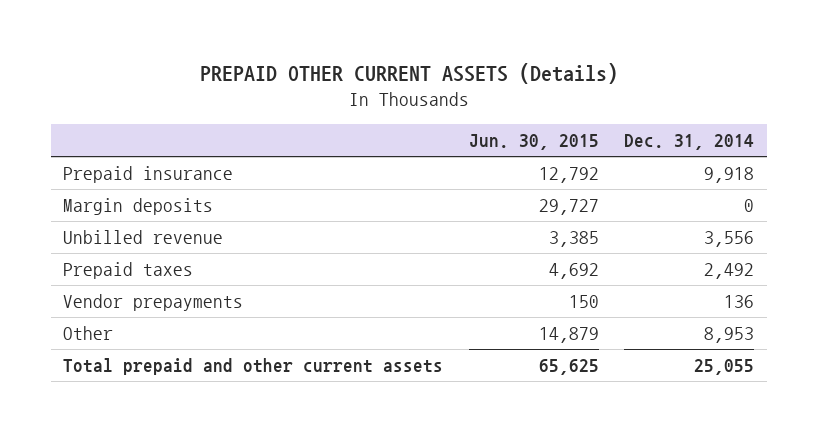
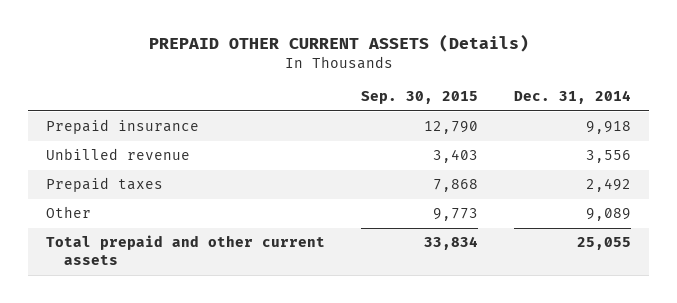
[468,134,599,151] Jun. 30, 2015 -> none
none -> [361,91,479,105] Sep. 30, 2015
[63,198,214,216] Margin deposits -> none
[63,294,244,312] Vendor prepayments -> none
[704,327,755,344] 8,953 -> [586,208,632,222] 9,089

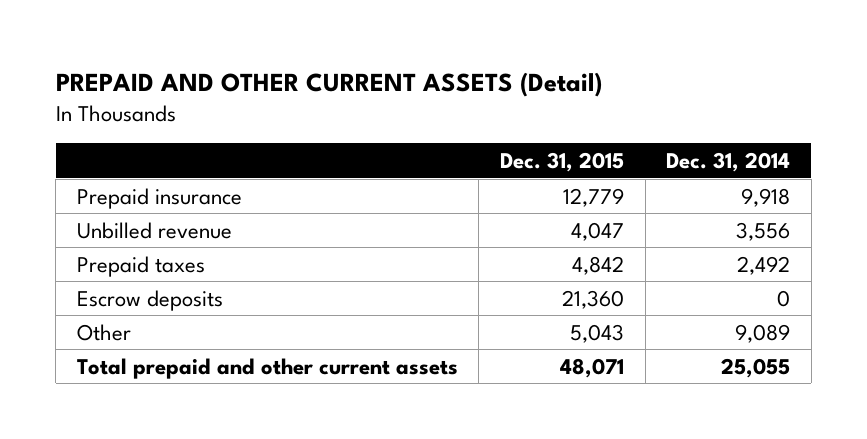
[148,34,529,53] PREPAID OTHER CURRENT ASSETS (Details) -> [55,71,602,97] PREPAID AND OTHER CURRENT ASSETS (Detail)
[361,91,479,105] Sep. 30, 2015 -> none
none -> [499,151,624,172] Dec. 31, 2015
none -> [76,289,223,311] Escrow deposits

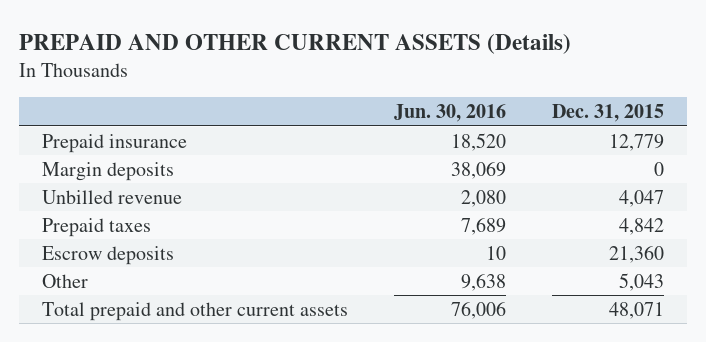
[55,71,602,97] PREPAID AND OTHER CURRENT ASSETS (Detail) -> [19,34,572,55] PREPAID AND OTHER CURRENT ASSETS (Details)
[666,151,791,172] Dec. 31, 2014 -> none
none -> [394,103,507,122] Jun. 30, 2016
none -> [42,161,175,181] Margin deposits

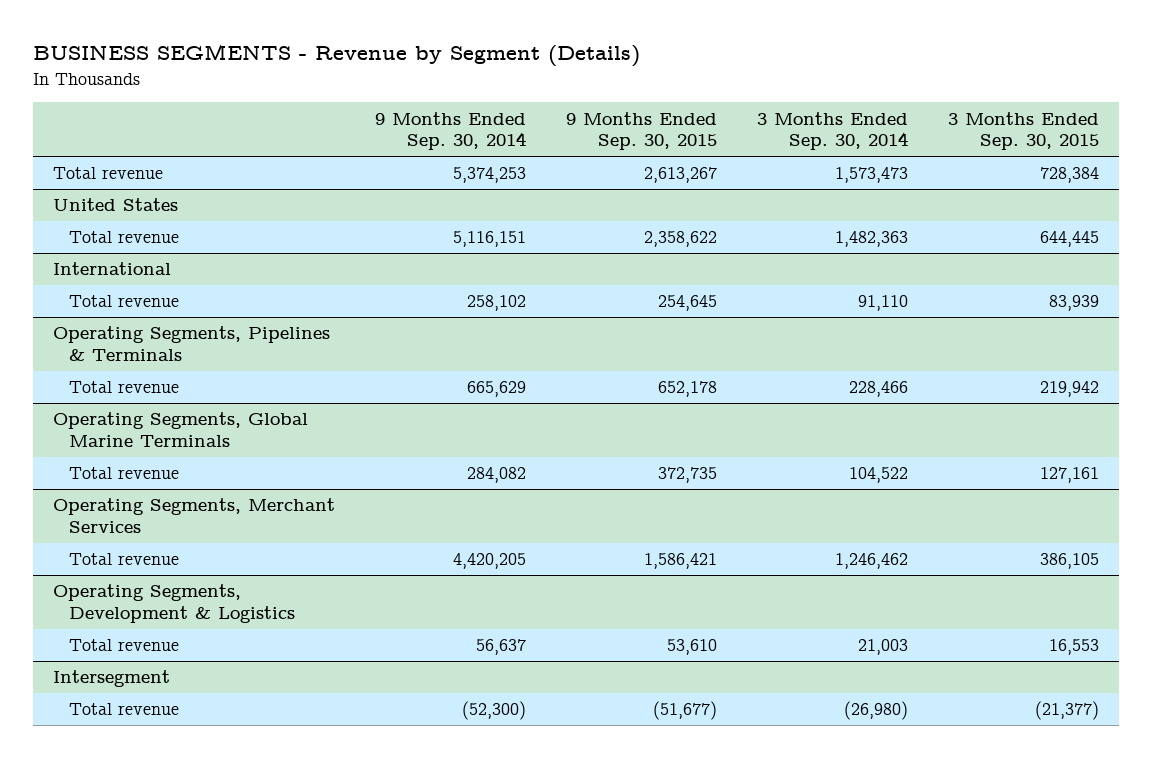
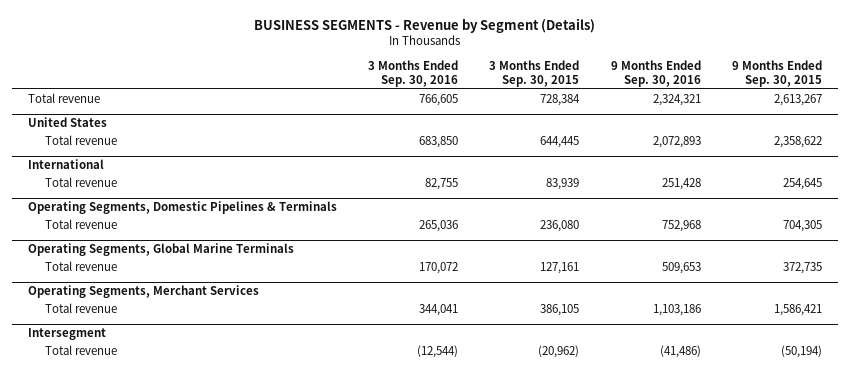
[374,111,526,151] 9 Months Ended Sep. 30, 2014 -> none
[756,111,908,151] 3 Months Ended Sep. 30, 2014 -> none
none -> [368,59,459,88] 3 Months Ended Sep. 30, 2016
none -> [610,59,701,88] 9 Months Ended Sep. 30, 2016
[52,326,330,361] Operating Segments, Pipelines & Terminals -> [27,201,337,215] Operating Segments, Domestic Pipelines & Terminals
[657,381,717,398] 652,178 -> [782,219,822,232] 704,305
[1039,381,1099,398] 219,942 -> [540,219,580,232] 236,080
[52,584,296,623] Operating Segments, Development & Logistics -> none
[69,639,180,652] Total revenue -> none
[652,701,717,721] (51,677) -> [780,344,822,358] (50,194)
[1034,701,1099,721] (21,377) -> [538,344,580,358] (20,962)

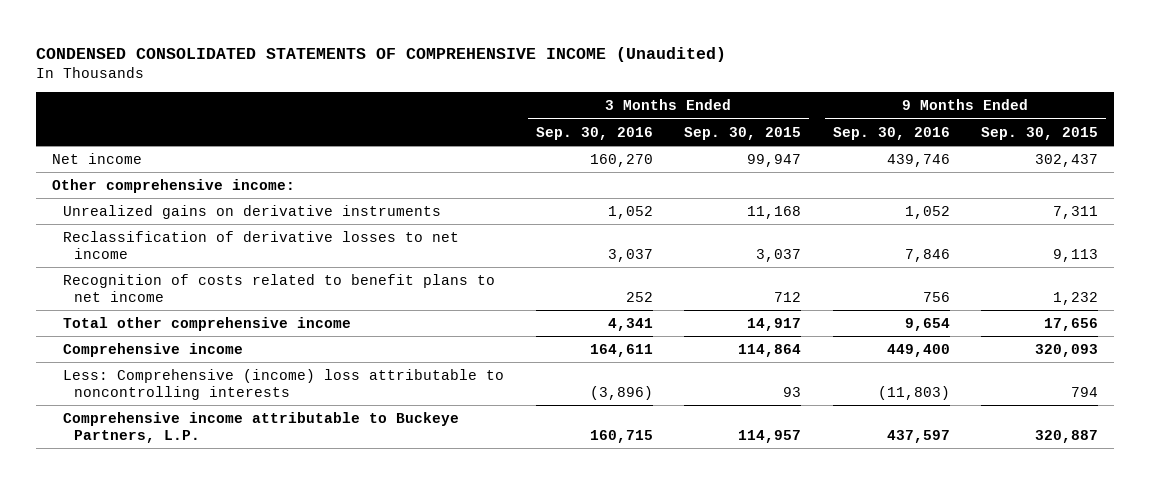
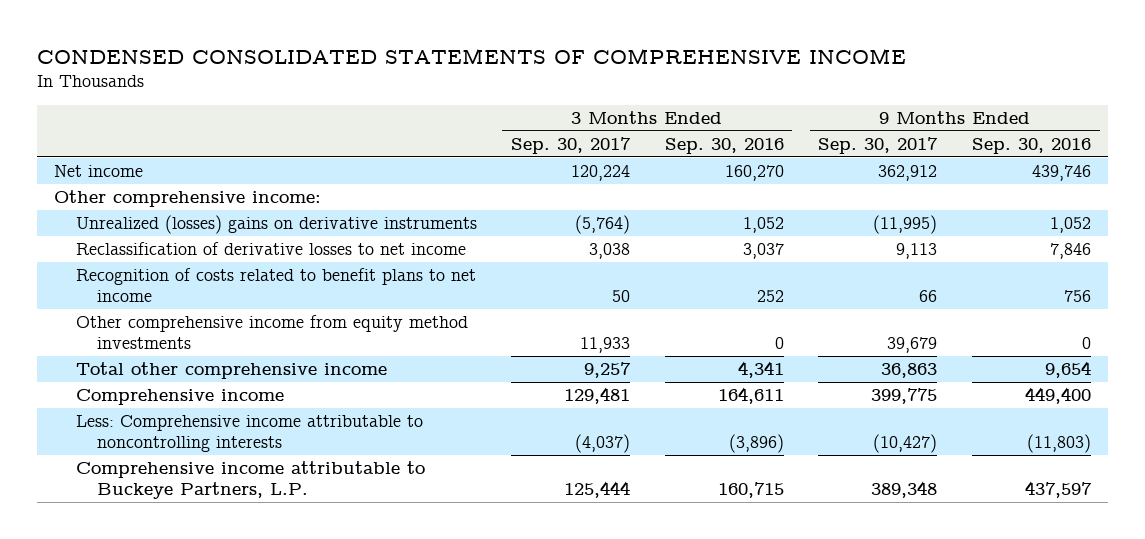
[36,46,727,62] CONDENSED CONSOLIDATED STATEMENTS OF COMPREHENSIVE INCOME (Unaudited) -> [37,47,907,64] CONDENSED CONSOLIDATED STATEMENTS OF COMPREHENSIVE INCOME
[684,126,802,140] Sep. 30, 2015 -> none
[981,126,1099,140] Sep. 30, 2015 -> none
none -> [511,136,632,154] Sep. 30, 2017
none -> [818,136,939,154] Sep. 30, 2017
[63,204,442,219] Unrealized gains on derivative instruments -> [75,215,477,235] Unrealized (losses) gains on derivative instruments
none -> [75,315,468,349] Other comprehensive income from equity method investments
[63,368,505,400] Less: Comprehensive (income) loss attributable to noncontrolling interests -> [75,415,423,452] Less: Comprehensive income attributable to noncontrolling interests

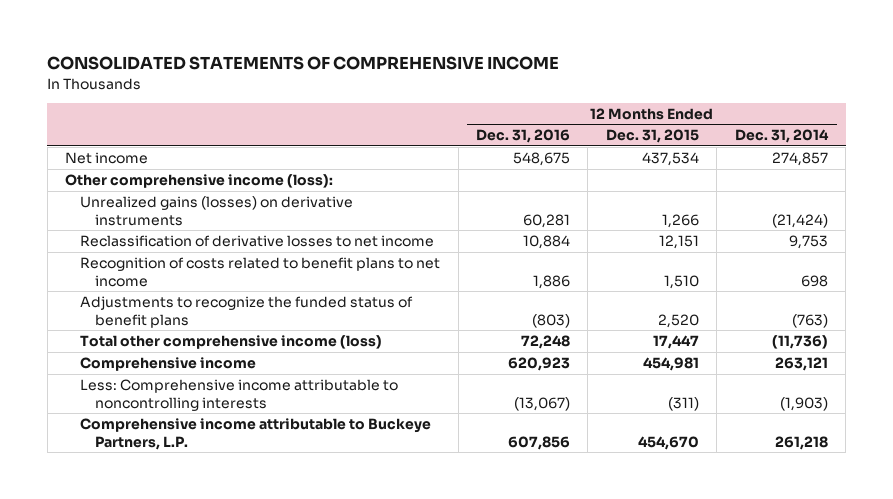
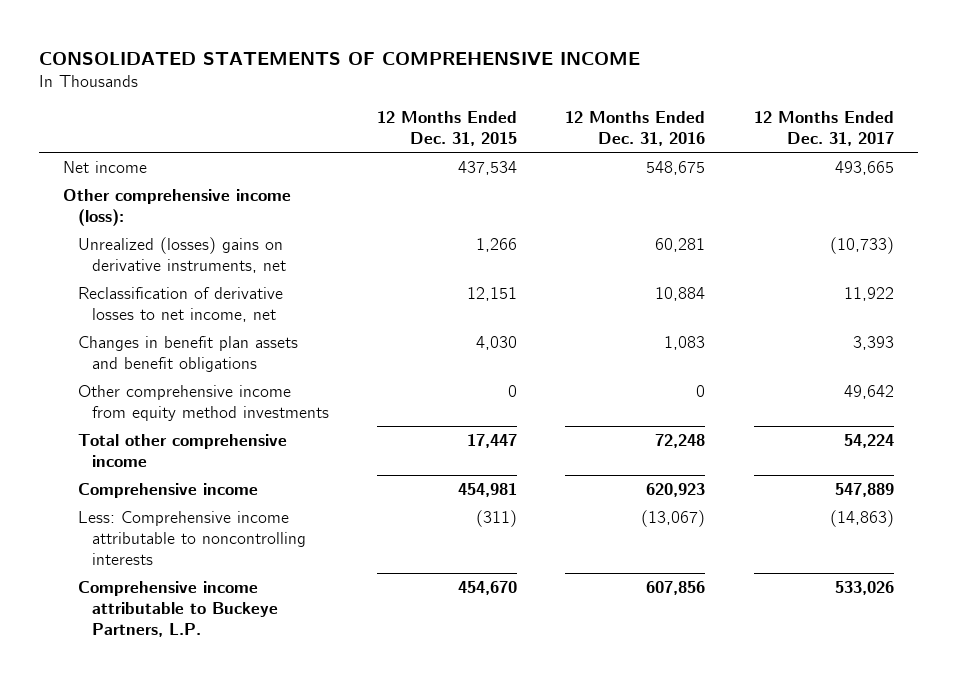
[734,129,829,144] Dec. 31, 2014 -> none
none -> [753,110,894,146] 12 Months Ended Dec. 31, 2017
[80,256,441,287] Recognition of costs related to benefit plans to net income -> none
[80,295,414,328] Adjustments to recognize the funded status of benefit plans -> none
[80,195,354,226] Unrealized gains (losses) on derivative instruments -> [77,236,286,273] Unrealized (losses) gains on derivative instruments, net
[80,234,435,247] Reclassification of derivative losses to net income -> [77,286,283,322] Reclassification of derivative losses to net income, net
none -> [77,335,298,372] Changes in benefit plan assets and benefit obligations
none -> [77,384,329,421] Other comprehensive income from equity method investments
[80,334,383,349] Total other comprehensive income (loss) -> [77,433,287,467] Total other comprehensive income

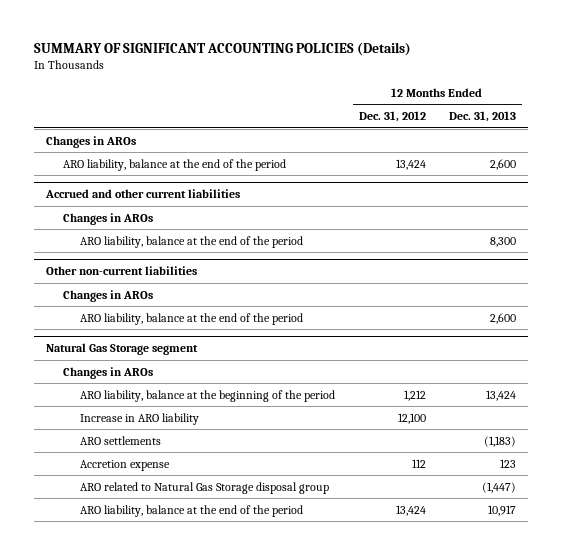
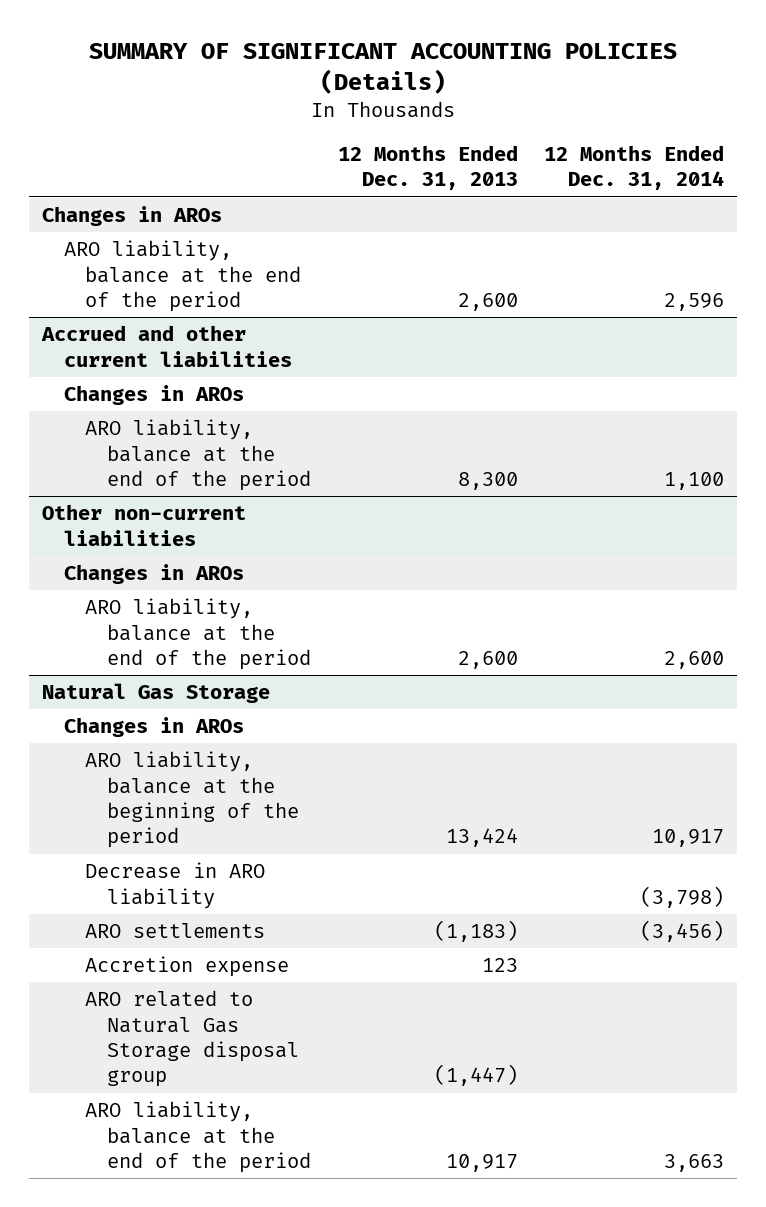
[358,111,426,123] Dec. 31, 2012 -> none
none -> [544,144,725,191] 12 Months Ended Dec. 31, 2014
[45,343,198,356] Natural Gas Storage segment -> [41,683,270,704] Natural Gas Storage
[80,412,200,425] Increase in ARO liability -> [85,862,266,909] Decrease in ARO liability

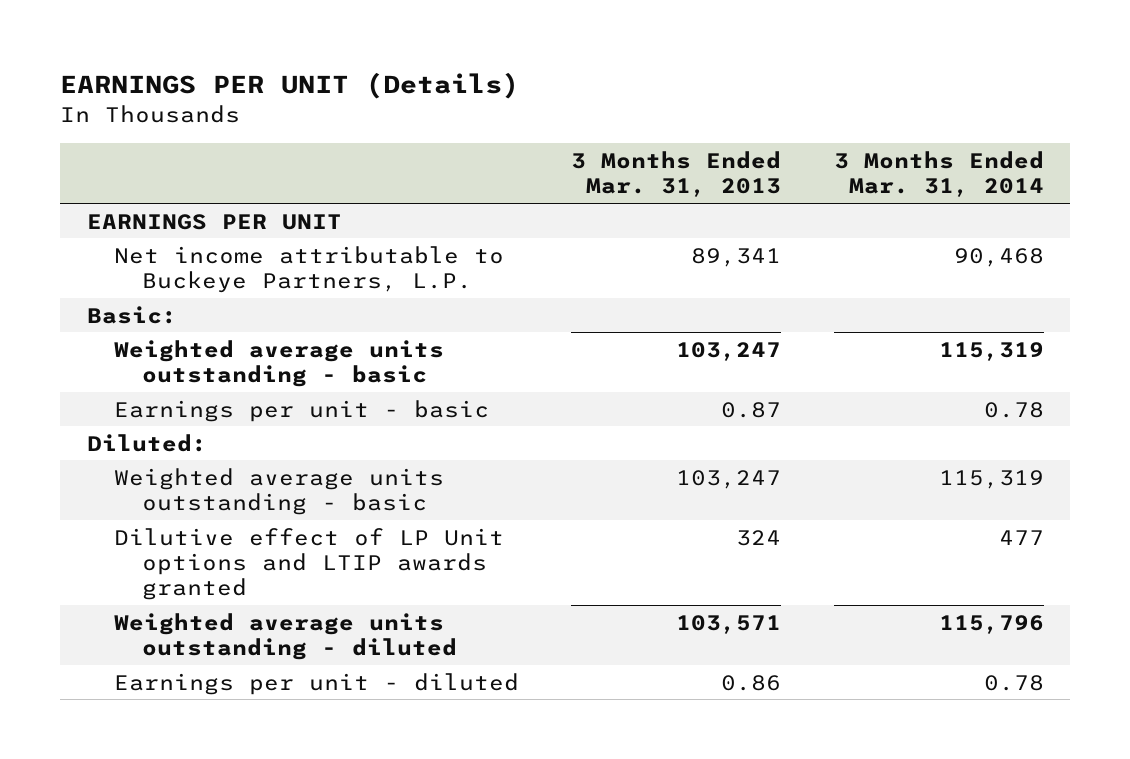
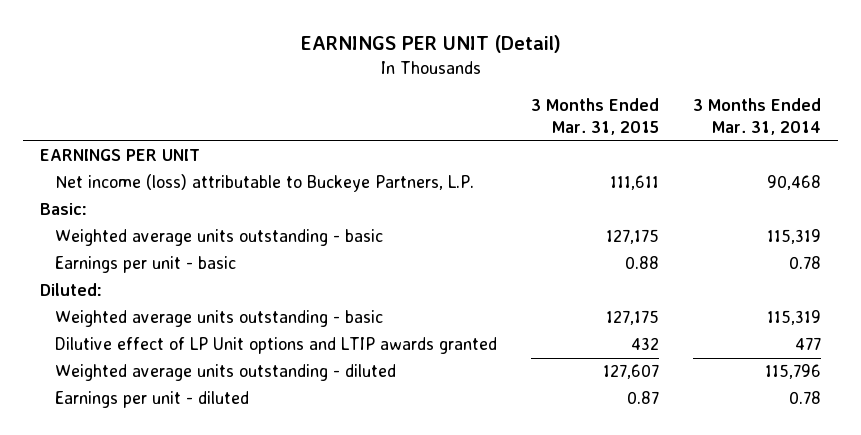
[60,72,520,100] EARNINGS PER UNIT (Details) -> [300,34,561,53] EARNINGS PER UNIT (Detail)
[571,150,782,198] 3 Months Ended Mar. 31, 2013 -> none
none -> [531,97,660,136] 3 Months Ended Mar. 31, 2015
[114,245,505,294] Net income attributable to Buckeye Partners, L.P. -> [55,174,475,193] Net income (loss) attributable to Buckeye Partners, L.P.

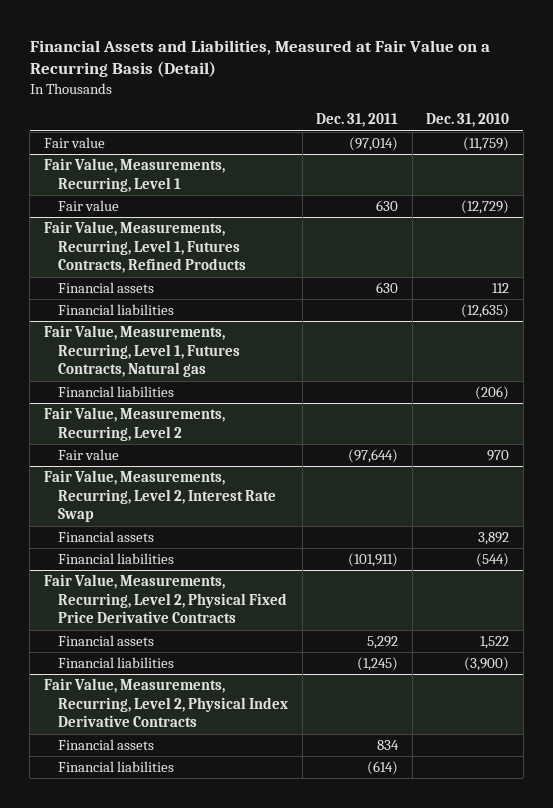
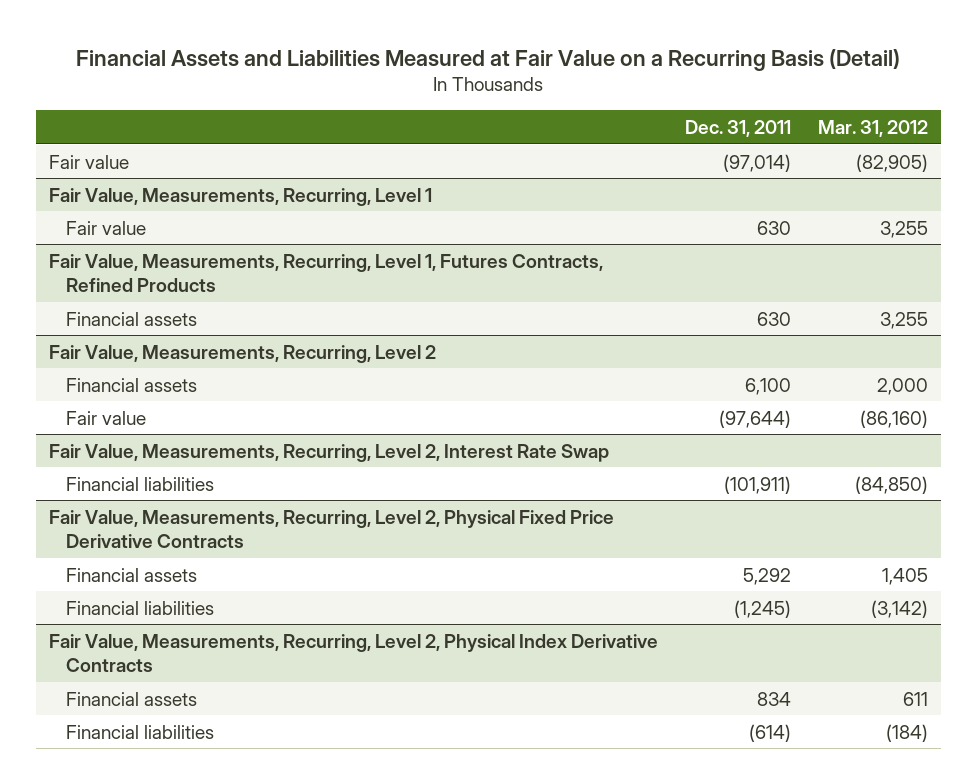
[29,39,490,78] Financial Assets and Liabilities, Measured at Fair Value on a Recurring Basis (Detail) -> [76,48,901,71] Financial Assets and Liabilities Measured at Fair Value on a Recurring Basis (Detail)
[426,113,510,128] Dec. 31, 2010 -> none
none -> [817,119,928,137] Mar. 31, 2012
[57,304,174,316] Financial liabilities -> none
[43,325,240,378] Fair Value, Measurements, Recurring, Level 1, Futures Contracts, Natural gas -> none
[57,386,174,398] Financial liabilities -> none
none -> [65,377,197,392] Financial assets
[57,531,154,543] Financial assets -> none

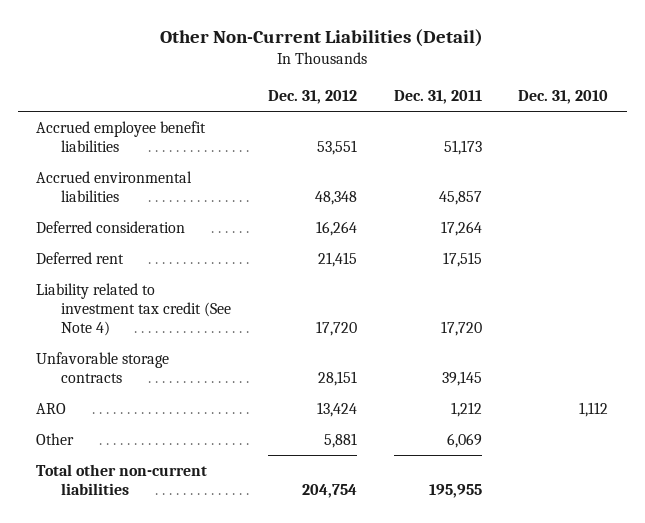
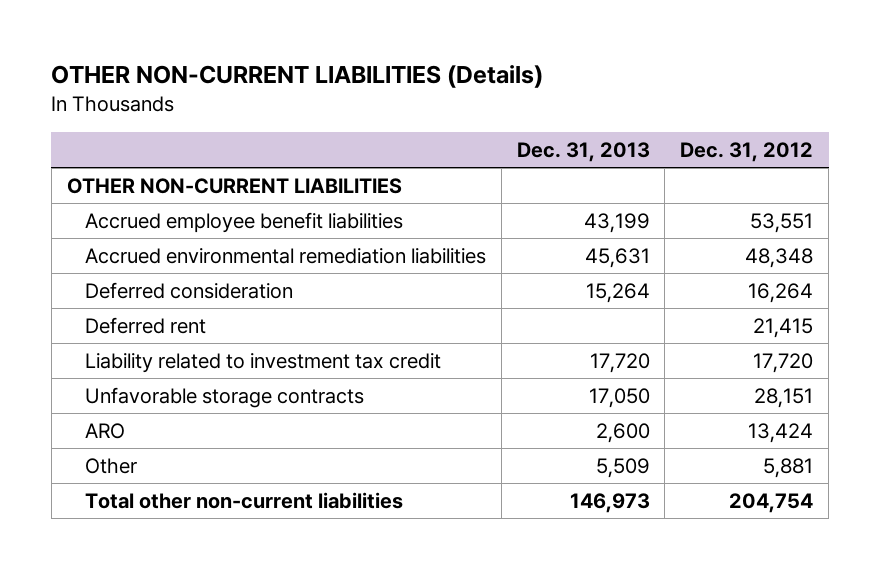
[160,28,484,47] Other Non-Current Liabilities (Detail) -> [51,65,544,89] OTHER NON-CURRENT LIABILITIES (Details)
[393,90,482,105] Dec. 31, 2011 -> none
[518,90,609,105] Dec. 31, 2010 -> none
none -> [516,141,650,162] Dec. 31, 2013
none -> [66,177,402,194] OTHER NON-CURRENT LIABILITIES
[36,170,193,202] Accrued environmental liabilities -> [84,247,486,264] Accrued environmental remediation liabilities
[36,282,231,337] Liability related to investment tax credit (See Note 4) -> [84,352,441,373] Liability related to investment tax credit

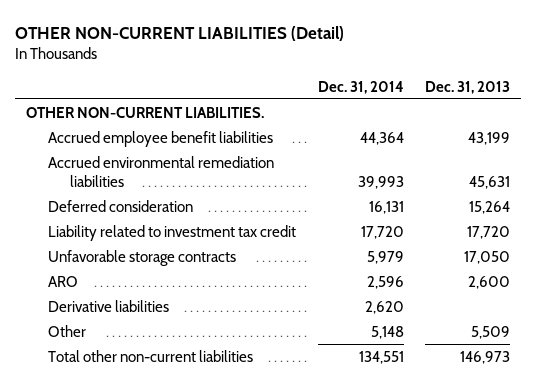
[51,65,544,89] OTHER NON-CURRENT LIABILITIES (Details) -> [15,25,345,41] OTHER NON-CURRENT LIABILITIES (Detail)
[680,141,814,162] Dec. 31, 2012 -> none
none -> [317,80,404,94] Dec. 31, 2014
[66,177,402,194] OTHER NON-CURRENT LIABILITIES -> [26,106,265,118] OTHER NON-CURRENT LIABILITIES.
[84,316,206,334] Deferred rent -> none
none -> [48,299,170,312] Derivative liabilities

